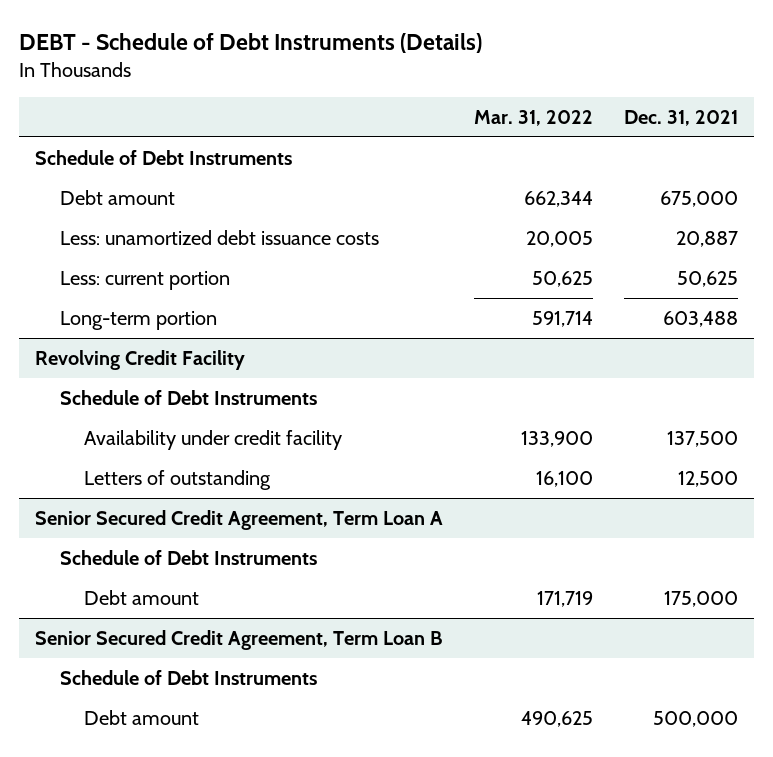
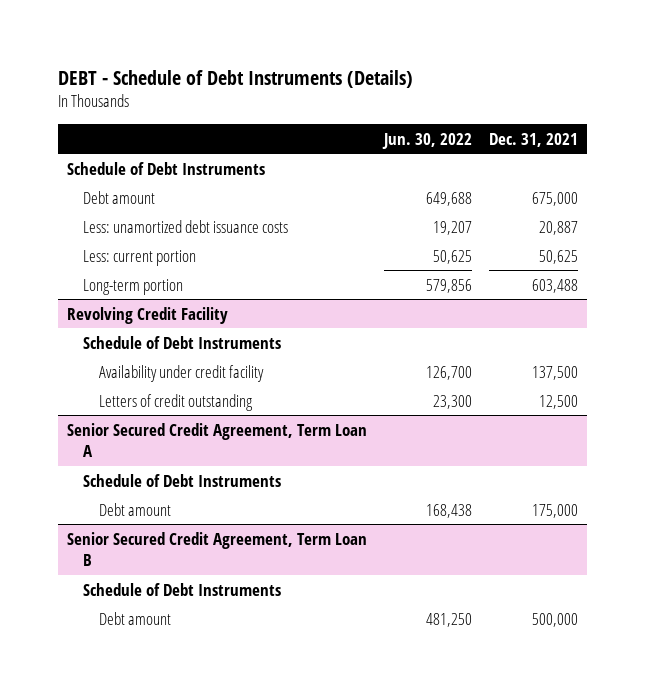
[474,110,594,127] Mar. 31, 2022 -> none
none -> [381,132,472,149] Jun. 30, 2022
[84,469,272,490] Letters of outstanding -> [99,393,254,411] Letters of credit outstanding

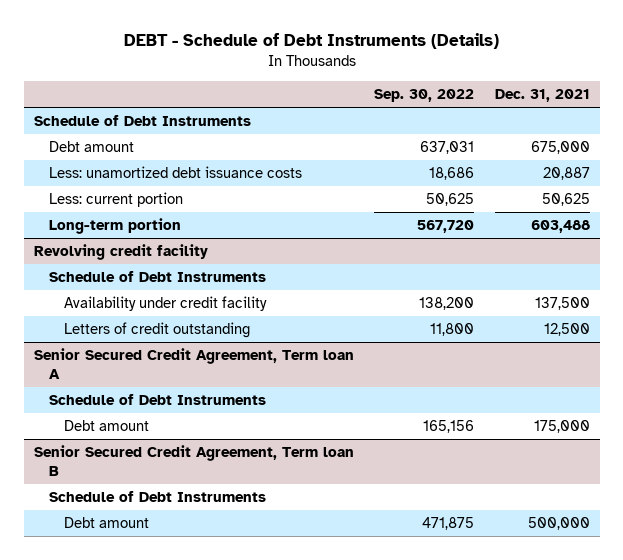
[381,132,472,149] Jun. 30, 2022 -> none
none -> [374,89,475,103] Sep. 30, 2022
[66,306,228,324] Revolving Credit Facility -> [33,244,208,261] Revolving credit facility
[66,422,367,458] Senior Secured Credit Agreement, Term Loan A -> [33,348,354,380] Senior Secured Credit Agreement, Term loan A
[66,531,367,567] Senior Secured Credit Agreement, Term Loan B -> [33,445,354,477] Senior Secured Credit Agreement, Term loan B

